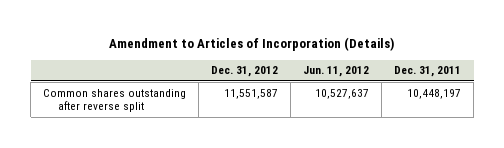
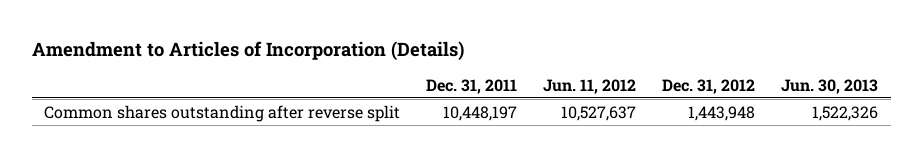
none -> [781,78,879,94] Jun. 30, 2013
[224,88,279,99] 11,551,587 -> [688,105,756,121] 1,443,948

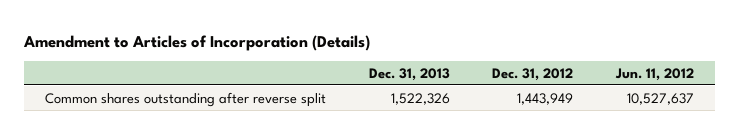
[426,78,518,94] Dec. 31, 2011 -> none
[781,78,879,94] Jun. 30, 2013 -> none
none -> [368,67,450,81] Dec. 31, 2013
[688,105,756,121] 1,443,948 -> [517,92,574,105] 1,443,949

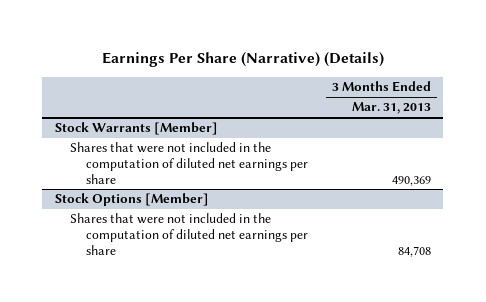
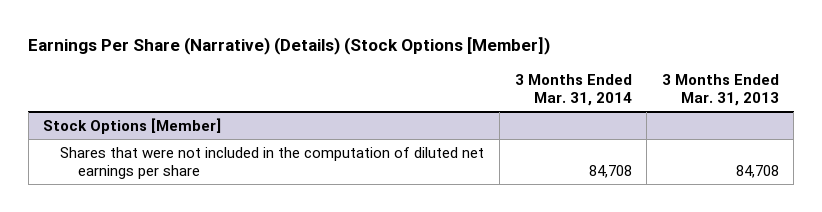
[101,52,384,68] Earnings Per Share (Narrative) (Details) -> [28,37,551,56] Earnings Per Share (Narrative) (Details) (Stock Options [Member])
none -> [514,73,632,107] 3 Months Ended Mar. 31, 2014
[54,122,218,136] Stock Warrants [Member] -> none
[70,142,309,184] Shares that were not included in the computation of diluted net earnings per share -> none

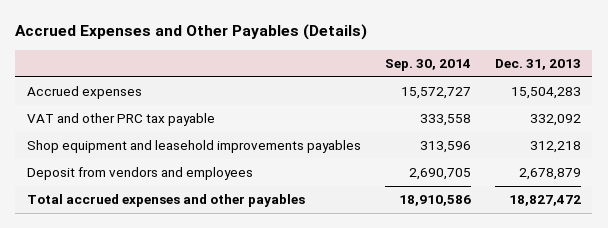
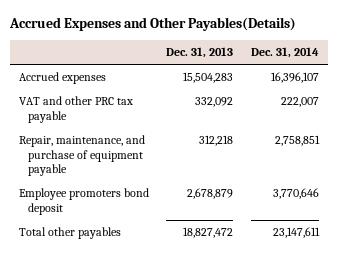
[15,24,368,41] Accrued Expenses and Other Payables (Details) -> [8,17,296,32] Accrued Expenses and Other Payables(Details)
[384,59,471,72] Sep. 30, 2014 -> none
none -> [251,47,320,59] Dec. 31, 2014
[27,140,362,154] Shop equipment and leasehold improvements payables -> [18,135,145,177] Repair, maintenance, and purchase of equipment payable
[27,167,254,181] Deposit from vendors and employees -> [18,188,149,215] Employee promoters bond deposit
[27,194,306,208] Total accrued expenses and other payables -> [18,227,121,240] Total other payables

